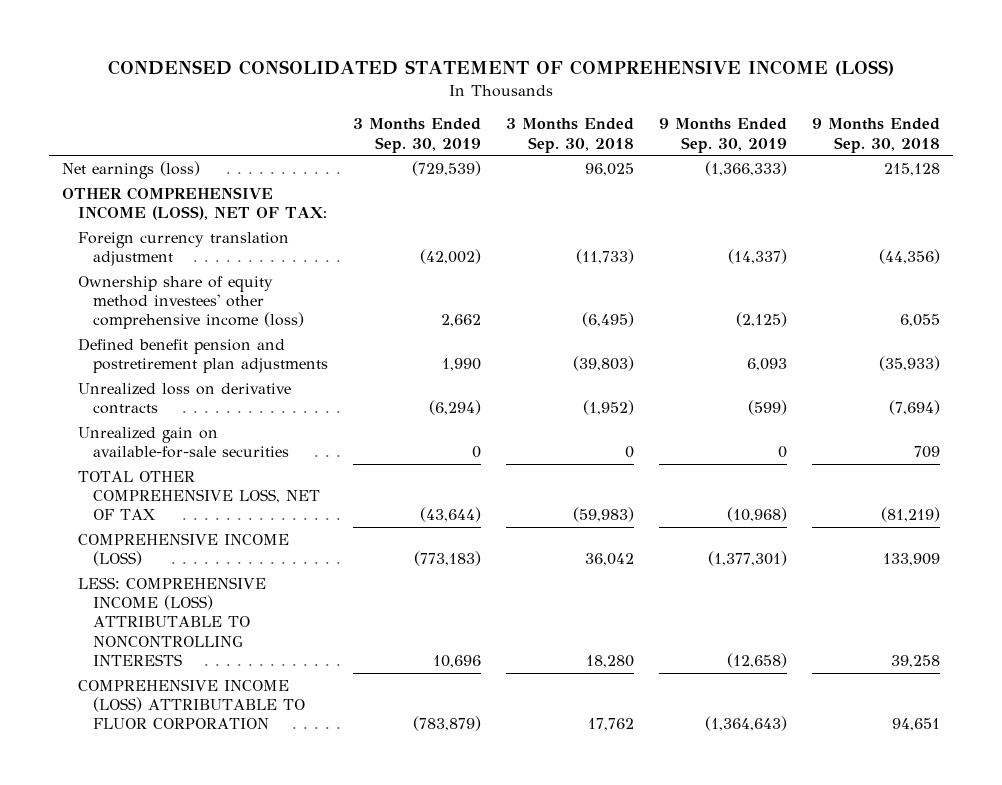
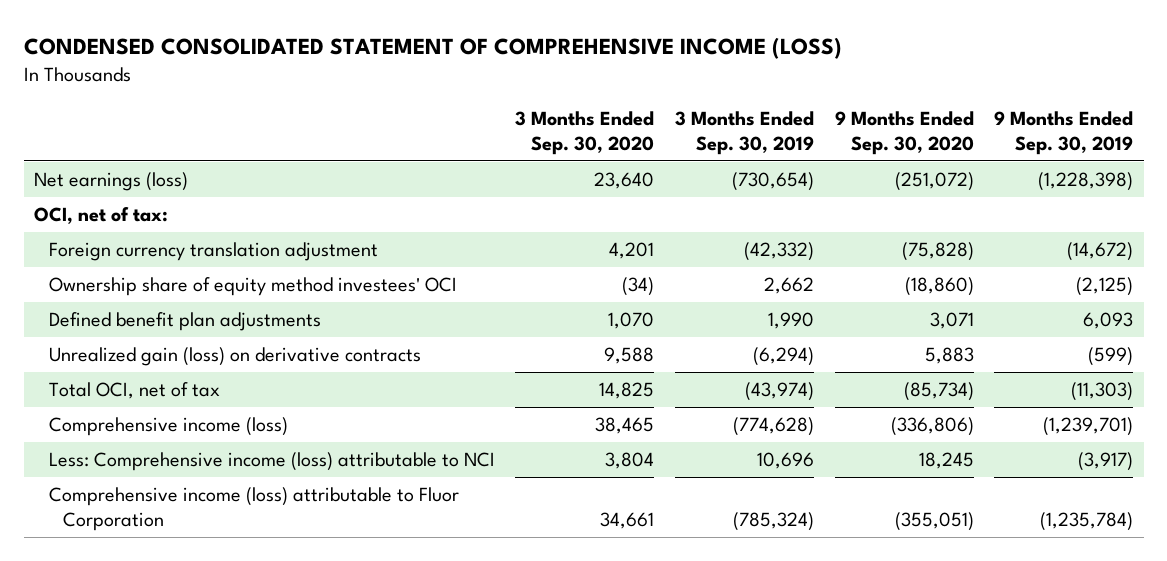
[506,118,635,153] 3 Months Ended Sep. 30, 2018 -> none
[812,118,941,153] 9 Months Ended Sep. 30, 2018 -> none
none -> [515,111,655,155] 3 Months Ended Sep. 30, 2020
none -> [834,111,974,155] 9 Months Ended Sep. 30, 2020
[77,426,290,459] Unrealized gain on available-for-sale securities -> none
[412,160,482,176] (729,539) -> [732,172,815,192] (730,654)
[705,160,788,176] (1,366,333) -> [1038,172,1134,192] (1,228,398)
[61,186,327,221] OTHER COMPREHENSIVE INCOME (LOSS), NET OF TAX: -> [33,207,168,225] OCI, net of tax:
[420,249,482,265] (42,002) -> [744,242,815,262] (42,332)
[728,249,788,265] (14,337) -> [1067,242,1134,262] (14,672)
[77,275,305,330] Ownership share of equity method investees' other comprehensive income (loss) -> [48,277,457,297] Ownership share of equity method investees' OCI
[77,337,329,374] Defined benefit pension and postretirement plan adjustments -> [48,312,321,332] Defined benefit plan adjustments
[77,382,291,415] Unrealized loss on derivative contracts -> [48,347,421,367] Unrealized gain (loss) on derivative contracts
[77,470,321,521] TOTAL OTHER COMPREHENSIVE LOSS, NET OF TAX -> [48,382,220,400] Total OCI, net of tax
[420,507,482,523] (43,644) -> [745,382,815,402] (43,974)
[727,507,788,523] (10,968) -> [1071,382,1134,402] (11,303)
[77,532,289,567] COMPREHENSIVE INCOME (LOSS) -> [48,417,288,437] Comprehensive income (loss)
[414,551,482,567] (773,183) -> [733,417,815,437] (774,628)
[708,551,788,567] (1,377,301) -> [1043,417,1134,437] (1,239,701)
[77,576,266,666] LESS: COMPREHENSIVE INCOME (LOSS) ATTRIBUTABLE TO NONCONTROLLING INTERESTS -> [48,452,495,472] Less: Comprehensive income (loss) attributable to NCI
[727,652,788,668] (12,658) -> [1078,452,1134,472] (3,917)
[77,678,306,730] COMPREHENSIVE INCOME (LOSS) ATTRIBUTABLE TO FLUOR CORPORATION -> [48,487,459,531] Comprehensive income (loss) attributable to Fluor Corporation
[413,716,482,732] (783,879) -> [733,511,815,531] (785,324)
[705,716,788,732] (1,364,643) -> [1040,511,1134,531] (1,235,784)

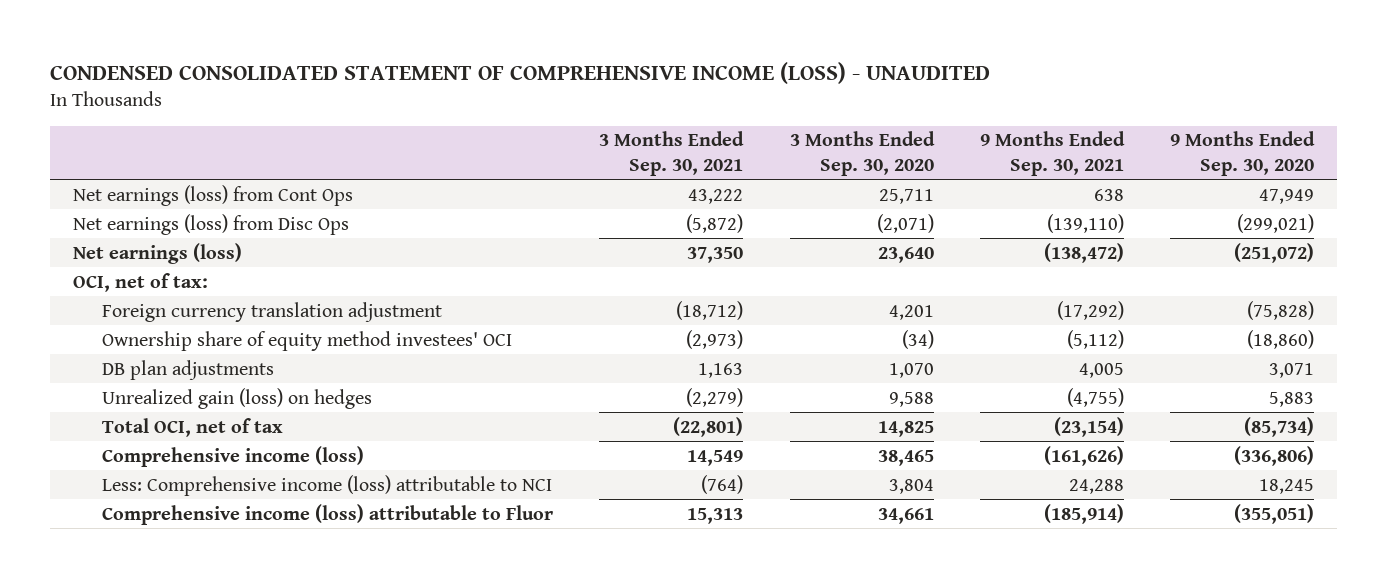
[23,37,842,60] CONDENSED CONSOLIDATED STATEMENT OF COMPREHENSIVE INCOME (LOSS) -> [49,62,990,85] CONDENSED CONSOLIDATED STATEMENT OF COMPREHENSIVE INCOME (LOSS) - UNAUDITED
[675,111,815,155] 3 Months Ended Sep. 30, 2019 -> none
[994,111,1134,155] 9 Months Ended Sep. 30, 2019 -> none
none -> [599,131,745,176] 3 Months Ended Sep. 30, 2021
none -> [980,131,1126,176] 9 Months Ended Sep. 30, 2021
none -> [72,184,353,206] Net earnings (loss) from Cont Ops
none -> [72,213,349,235] Net earnings (loss) from Disc Ops
[48,312,321,332] Defined benefit plan adjustments -> [102,359,275,380] DB plan adjustments
[48,347,421,367] Unrealized gain (loss) on derivative contracts -> [102,387,373,409] Unrealized gain (loss) on hedges
[48,487,459,531] Comprehensive income (loss) attributable to Fluor Corporation -> [102,503,554,525] Comprehensive income (loss) attributable to Fluor

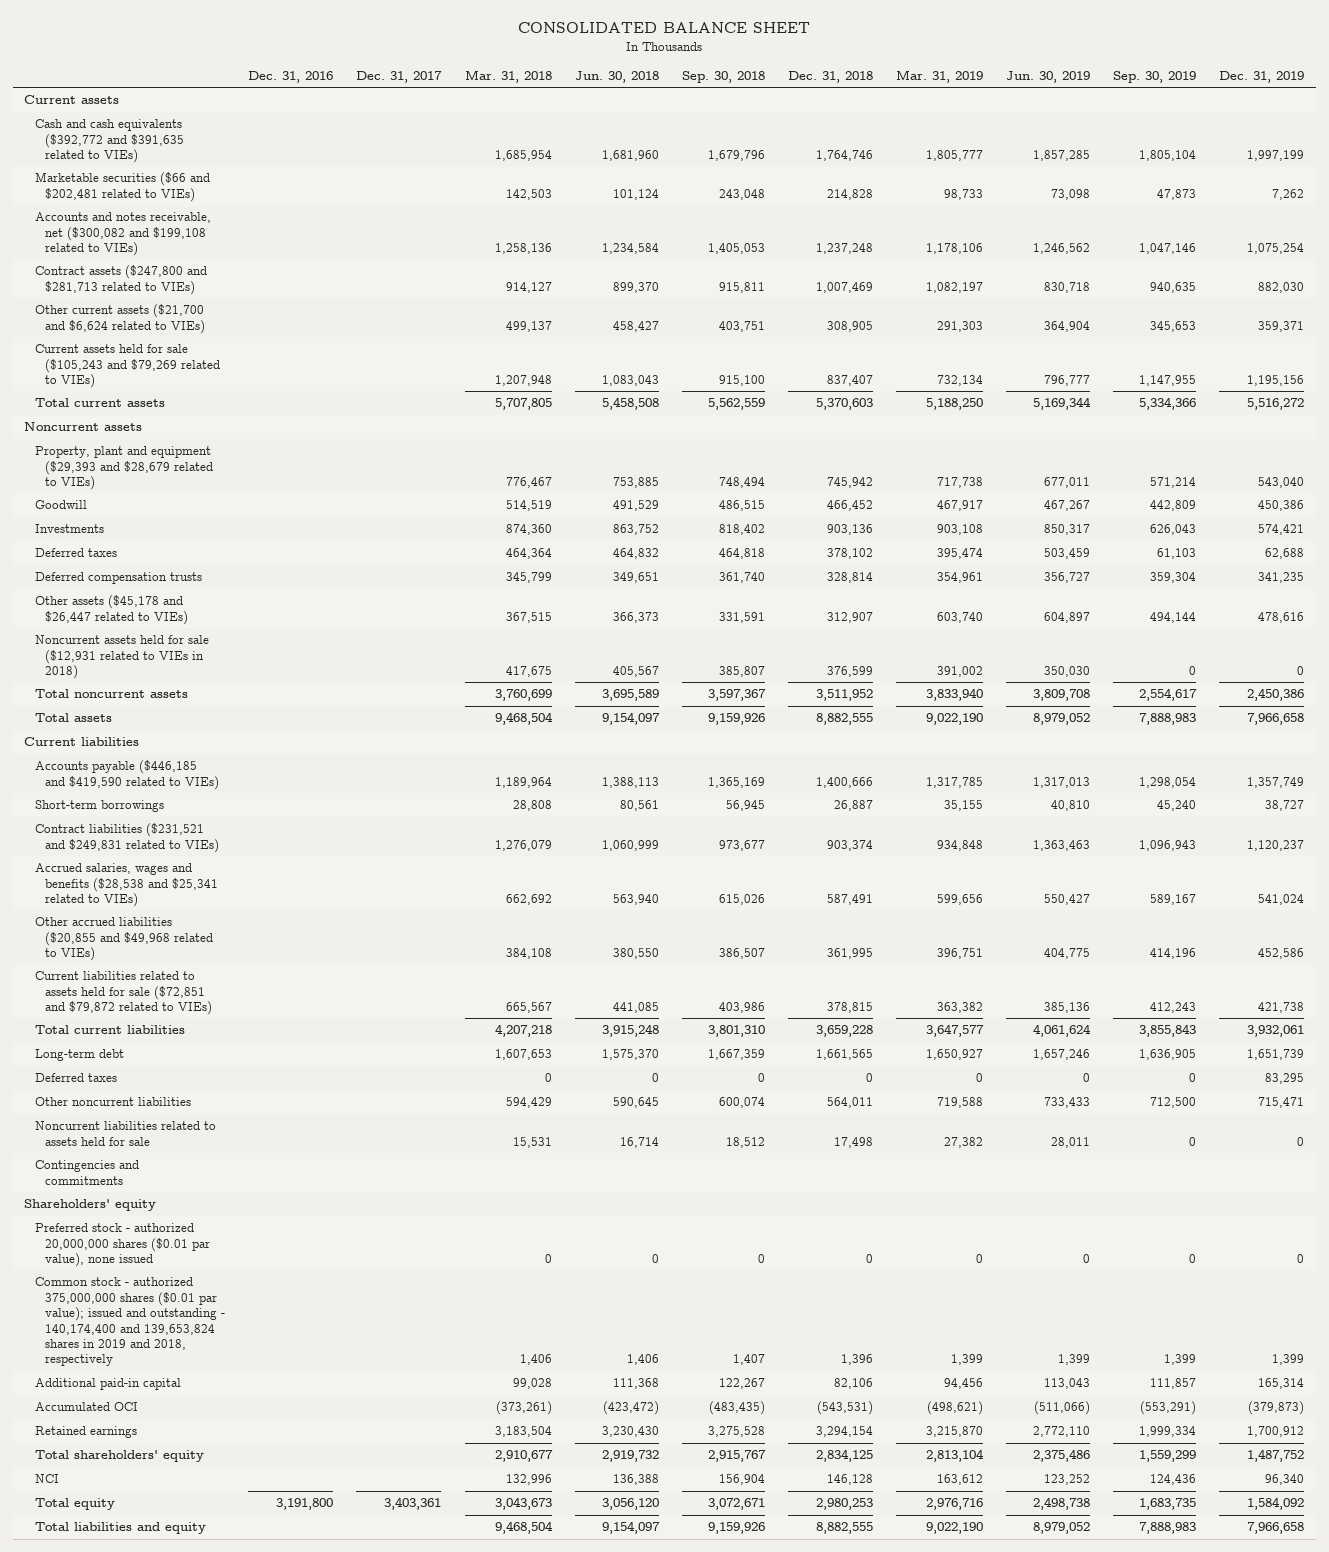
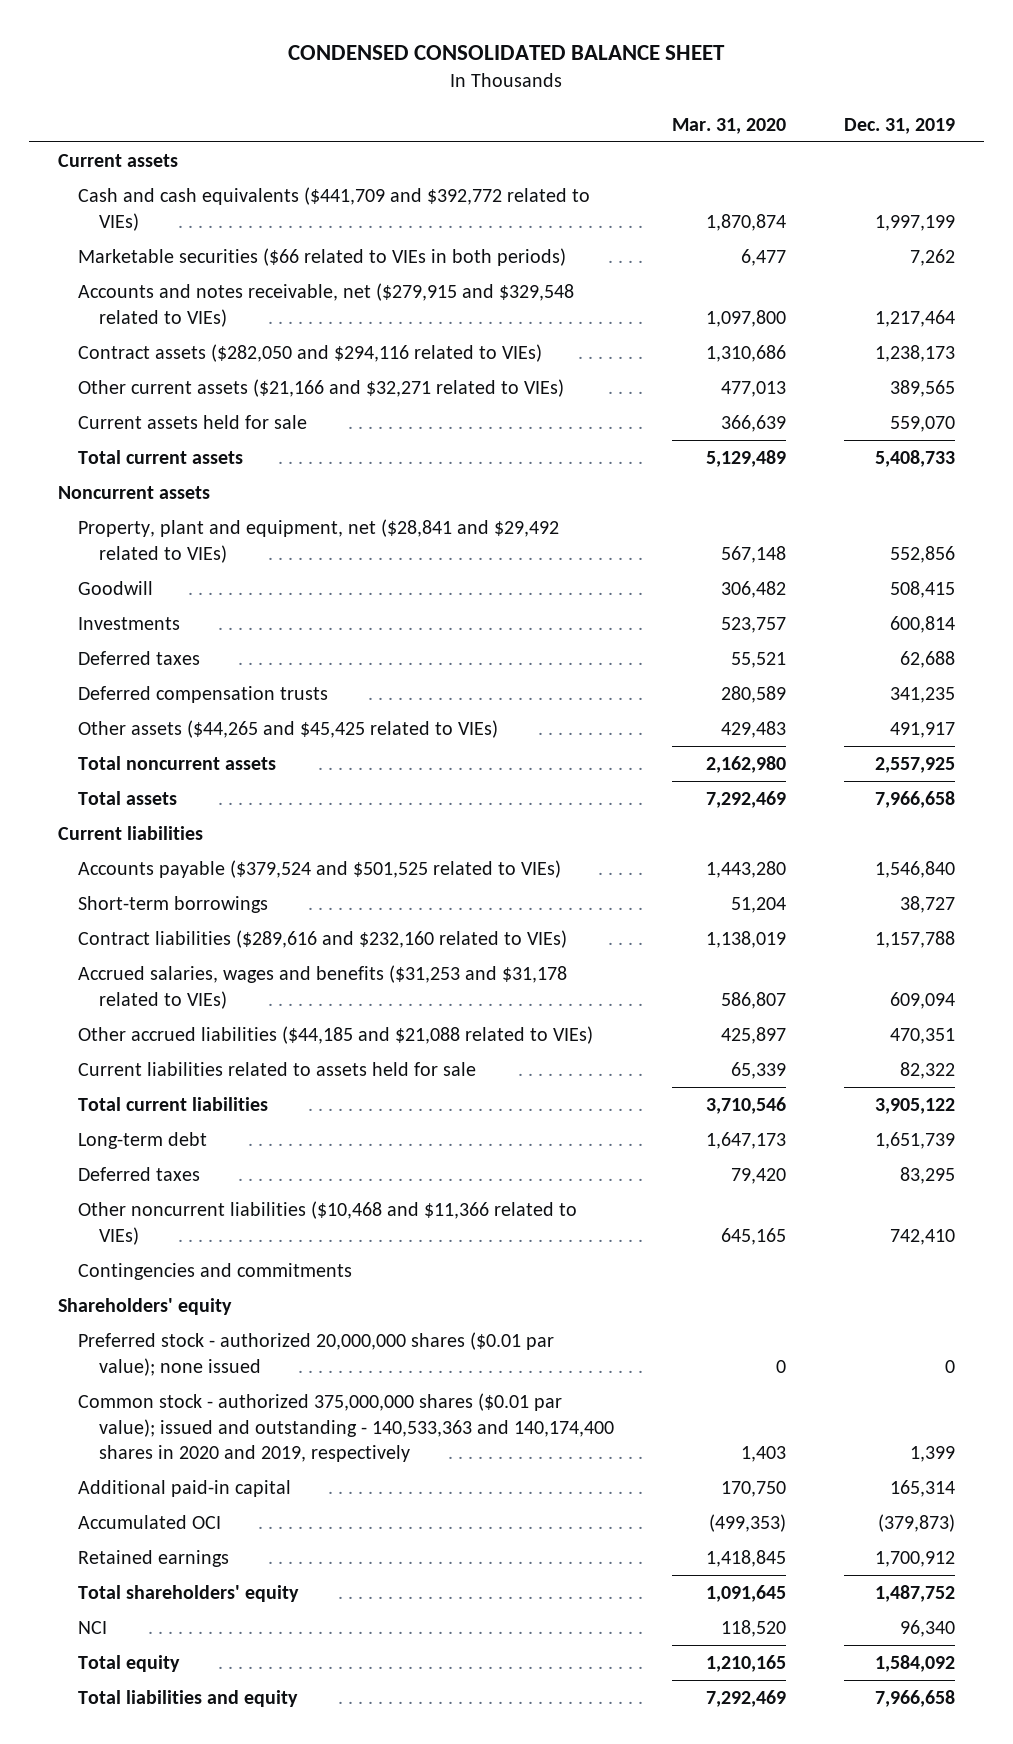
[518,22,811,34] CONSOLIDATED BALANCE SHEET -> [288,44,726,60] CONDENSED CONSOLIDATED BALANCE SHEET
[248,70,334,83] Dec. 31, 2016 -> none
[356,70,443,83] Dec. 31, 2017 -> none
[464,69,552,83] Mar. 31, 2018 -> none
[574,70,659,83] Jun. 30, 2018 -> none
[681,70,765,83] Sep. 30, 2018 -> none
[787,70,873,83] Dec. 31, 2018 -> none
[896,69,984,83] Mar. 31, 2019 -> none
[1006,70,1091,83] Jun. 30, 2019 -> none
[1113,70,1197,83] Sep. 30, 2019 -> none
none -> [671,117,786,134] Mar. 31, 2020
[34,344,221,389] Current assets held for sale ($105,243 and $79,269 related to VIEs) -> none
[34,119,185,164] Cash and cash equivalents ($392,772 and $391,635 related to VIEs) -> [78,187,591,231] Cash and cash equivalents ($441,709 and $392,772 related to VIEs)
[34,172,210,202] Marketable securities ($66 and $202,481 related to VIEs) -> [78,248,567,267] Marketable securities ($66 related to VIEs in both periods)
[34,212,211,257] Accounts and notes receivable, net ($300,082 and $199,108 related to VIEs) -> [78,283,575,327] Accounts and notes receivable, net ($279,915 and $329,548 related to VIEs)
[1247,243,1305,255] 1,075,254 -> [874,309,955,327] 1,217,464
[34,265,207,295] Contract assets ($247,800 and $281,713 related to VIEs) -> [78,344,543,363] Contract assets ($282,050 and $294,116 related to VIEs)
[1258,281,1305,293] 882,030 -> [874,345,955,363] 1,238,173
[34,304,206,334] Other current assets ($21,700 and $6,624 related to VIEs) -> [78,379,565,398] Other current assets ($21,166 and $32,271 related to VIEs)
[1258,320,1305,332] 359,371 -> [889,380,955,398] 389,565
none -> [78,415,308,430] Current assets held for sale
[1247,398,1305,411] 5,516,272 -> [874,450,955,468] 5,408,733
[34,446,214,491] Property, plant and equipment ($29,393 and $28,679 related to VIEs) -> [78,519,560,563] Property, plant and equipment, net ($28,841 and $29,492 related to VIEs)
[1258,477,1305,489] 543,040 -> [889,545,955,563] 552,856
[1258,500,1305,512] 450,386 -> [889,581,955,599] 508,415
[1258,524,1305,536] 574,421 -> [889,616,955,634] 600,814
[34,635,209,680] Noncurrent assets held for sale ($12,931 related to VIEs in 2018) -> none
[34,595,189,625] Other assets ($45,178 and $26,447 related to VIEs) -> [78,720,499,739] Other assets ($44,265 and $45,425 related to VIEs)
[1258,611,1305,623] 478,616 -> [889,722,955,739] 491,917
[1247,688,1305,702] 2,450,386 -> [874,757,955,774] 2,557,925
[34,760,220,790] Accounts payable ($446,185 and $419,590 related to VIEs) -> [78,860,562,879] Accounts payable ($379,524 and $501,525 related to VIEs)
[1247,776,1305,788] 1,357,749 -> [874,861,955,879] 1,546,840
[34,823,220,853] Contract liabilities ($231,521 and $249,831 related to VIEs) -> [78,930,568,949] Contract liabilities ($289,616 and $232,160 related to VIEs)
[1247,839,1305,851] 1,120,237 -> [874,931,955,949] 1,157,788
[34,863,219,908] Accrued salaries, wages and benefits ($28,538 and $25,341 related to VIEs) -> [78,965,568,1009] Accrued salaries, wages and benefits ($31,253 and $31,178 related to VIEs)
[1258,894,1305,906] 541,024 -> [889,991,955,1009] 609,094
[34,917,214,962] Other accrued liabilities ($20,855 and $49,968 related to VIEs) -> [78,1026,594,1045] Other accrued liabilities ($44,185 and $21,088 related to VIEs)
[1258,948,1305,960] 452,586 -> [889,1028,955,1045] 470,351
[34,971,213,1016] Current liabilities related to assets held for sale ($72,851 and $79,872 related to VIEs) -> [78,1062,477,1077] Current liabilities related to assets held for sale
[1258,1002,1305,1014] 421,738 -> [899,1062,955,1080] 82,322
[1247,1025,1305,1038] 3,932,061 -> [874,1098,955,1115] 3,905,122
[34,1121,216,1146] Noncurrent liabilities related to assets held for sale -> none
[34,1097,191,1107] Other noncurrent liabilities -> [78,1201,578,1245] Other noncurrent liabilities ($10,468 and $11,366 related to VIEs)
[1258,1097,1305,1109] 715,471 -> [889,1228,955,1245] 742,410
[34,1223,211,1268] Preferred stock - authorized 20,000,000 shares ($0.01 par value), none issued -> [78,1332,555,1376] Preferred stock - authorized 20,000,000 shares ($0.01 par value); none issued
[34,1277,226,1367] Common stock - authorized 375,000,000 shares ($0.01 par value); issued and outstanding - 140,174,400 and 139,653,824 shares in 2019 and 2018, respectively -> [78,1393,614,1463] Common stock - authorized 375,000,000 shares ($0.01 par value); issued and outstanding - 140,533,363 and 140,174,400 shares in 2020 and 2019, respectively

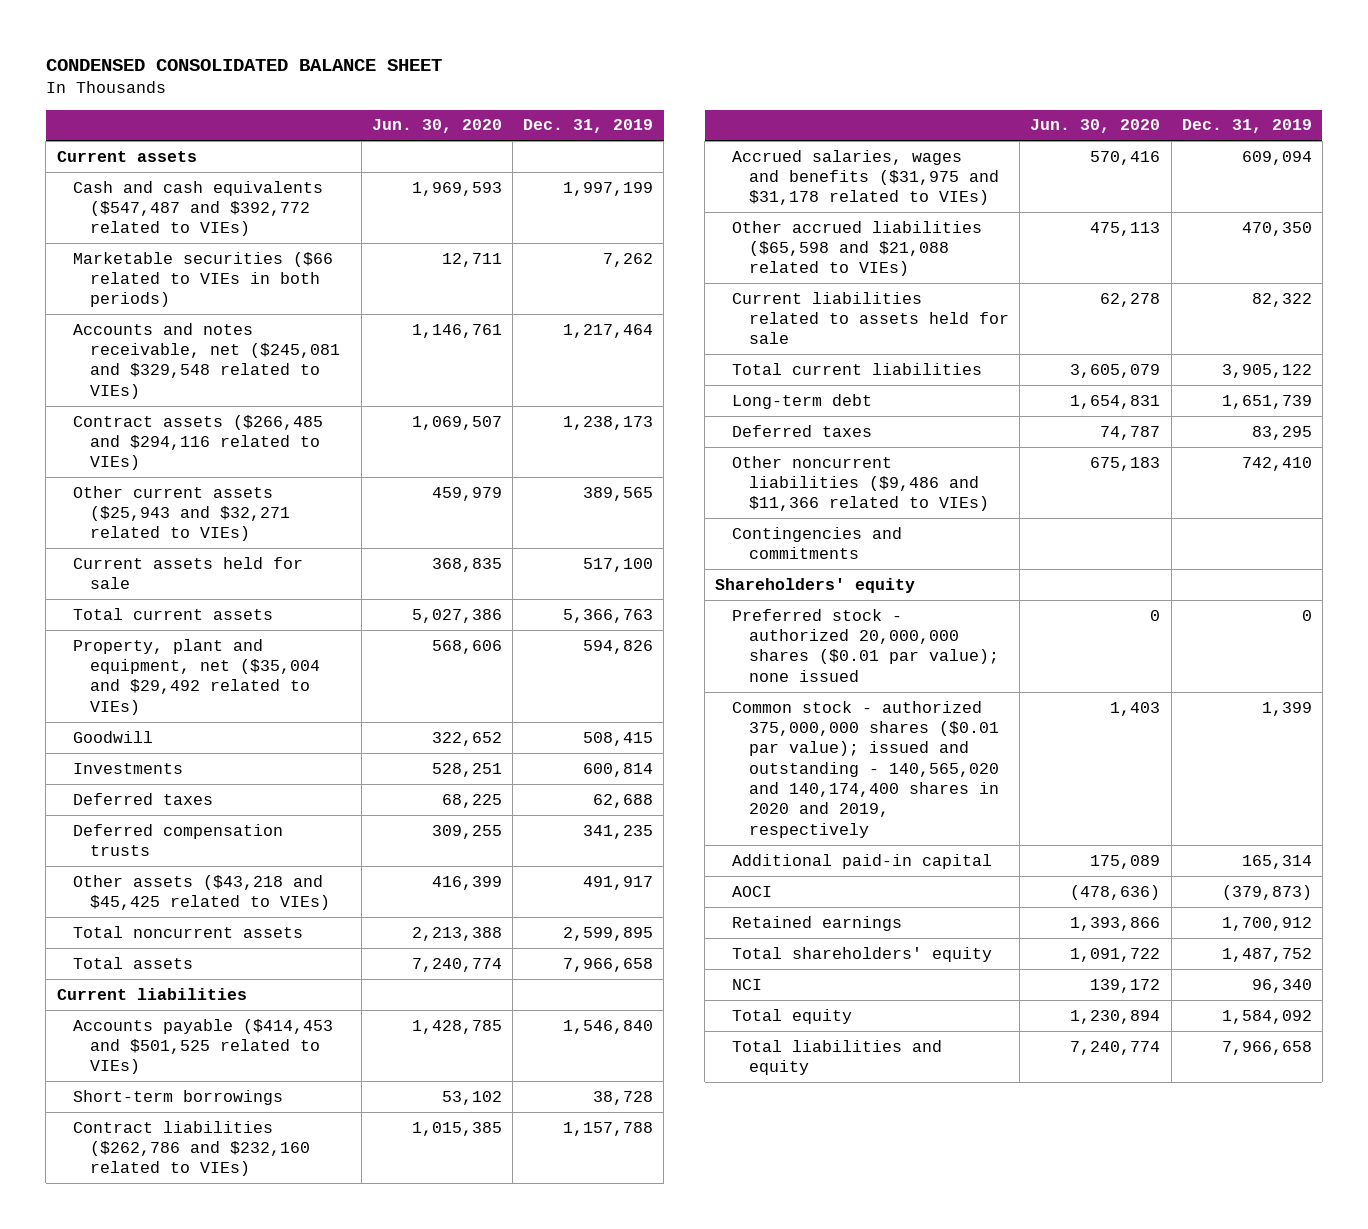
[671,117,786,134] Mar. 31, 2020 -> none
none -> [371,119,502,134] Jun. 30, 2020
[78,187,591,231] Cash and cash equivalents ($441,709 and $392,772 related to VIEs) -> [73,180,324,237] Cash and cash equivalents ($547,487 and $392,772 related to VIEs)
[57,486,210,500] Noncurrent assets -> none
[78,283,575,327] Accounts and notes receivable, net ($279,915 and $329,548 related to VIEs) -> [73,322,341,399] Accounts and notes receivable, net ($245,081 and $329,548 related to VIEs)
[78,344,543,363] Contract assets ($282,050 and $294,116 related to VIEs) -> [73,414,324,471] Contract assets ($266,485 and $294,116 related to VIEs)
[78,379,565,398] Other current assets ($21,166 and $32,271 related to VIEs) -> [73,485,291,542] Other current assets ($25,943 and $32,271 related to VIEs)
[889,416,955,433] 559,070 -> [583,557,654,572] 517,100
[874,450,955,468] 5,408,733 -> [563,608,654,623] 5,366,763
[78,519,560,563] Property, plant and equipment, net ($28,841 and $29,492 related to VIEs) -> [73,638,321,715] Property, plant and equipment, net ($35,004 and $29,492 related to VIEs)
[889,545,955,563] 552,856 -> [583,639,654,654] 594,826
[78,720,499,739] Other assets ($44,265 and $45,425 related to VIEs) -> [73,874,331,911] Other assets ($43,218 and $45,425 related to VIEs)
[874,757,955,774] 2,557,925 -> [563,926,654,941] 2,599,895
[78,860,562,879] Accounts payable ($379,524 and $501,525 related to VIEs) -> [73,1018,334,1075] Accounts payable ($414,453 and $501,525 related to VIEs)
[899,896,955,914] 38,727 -> [593,1090,654,1105] 38,728
[78,930,568,949] Contract liabilities ($289,616 and $232,160 related to VIEs) -> [73,1120,311,1177] Contract liabilities ($262,786 and $232,160 related to VIEs)
[78,965,568,1009] Accrued salaries, wages and benefits ($31,253 and $31,178 related to VIEs) -> [732,149,1000,206] Accrued salaries, wages and benefits ($31,975 and $31,178 related to VIEs)
[78,1026,594,1045] Other accrued liabilities ($44,185 and $21,088 related to VIEs) -> [732,220,983,277] Other accrued liabilities ($65,598 and $21,088 related to VIEs)
[889,1028,955,1045] 470,351 -> [1241,221,1312,236] 470,350
[78,1201,578,1245] Other noncurrent liabilities ($10,468 and $11,366 related to VIEs) -> [732,455,990,512] Other noncurrent liabilities ($9,486 and $11,366 related to VIEs)
[78,1393,614,1463] Common stock - authorized 375,000,000 shares ($0.01 par value); issued and outstanding - 140,533,363 and 140,174,400 shares in 2020 and 2019, respectively -> [732,700,1000,838] Common stock - authorized 375,000,000 shares ($0.01 par value); issued and outstanding - 140,565,020 and 140,174,400 shares in 2020 and 2019, respectively
[78,1515,222,1530] Accumulated OCI -> [732,885,773,897] AOCI

